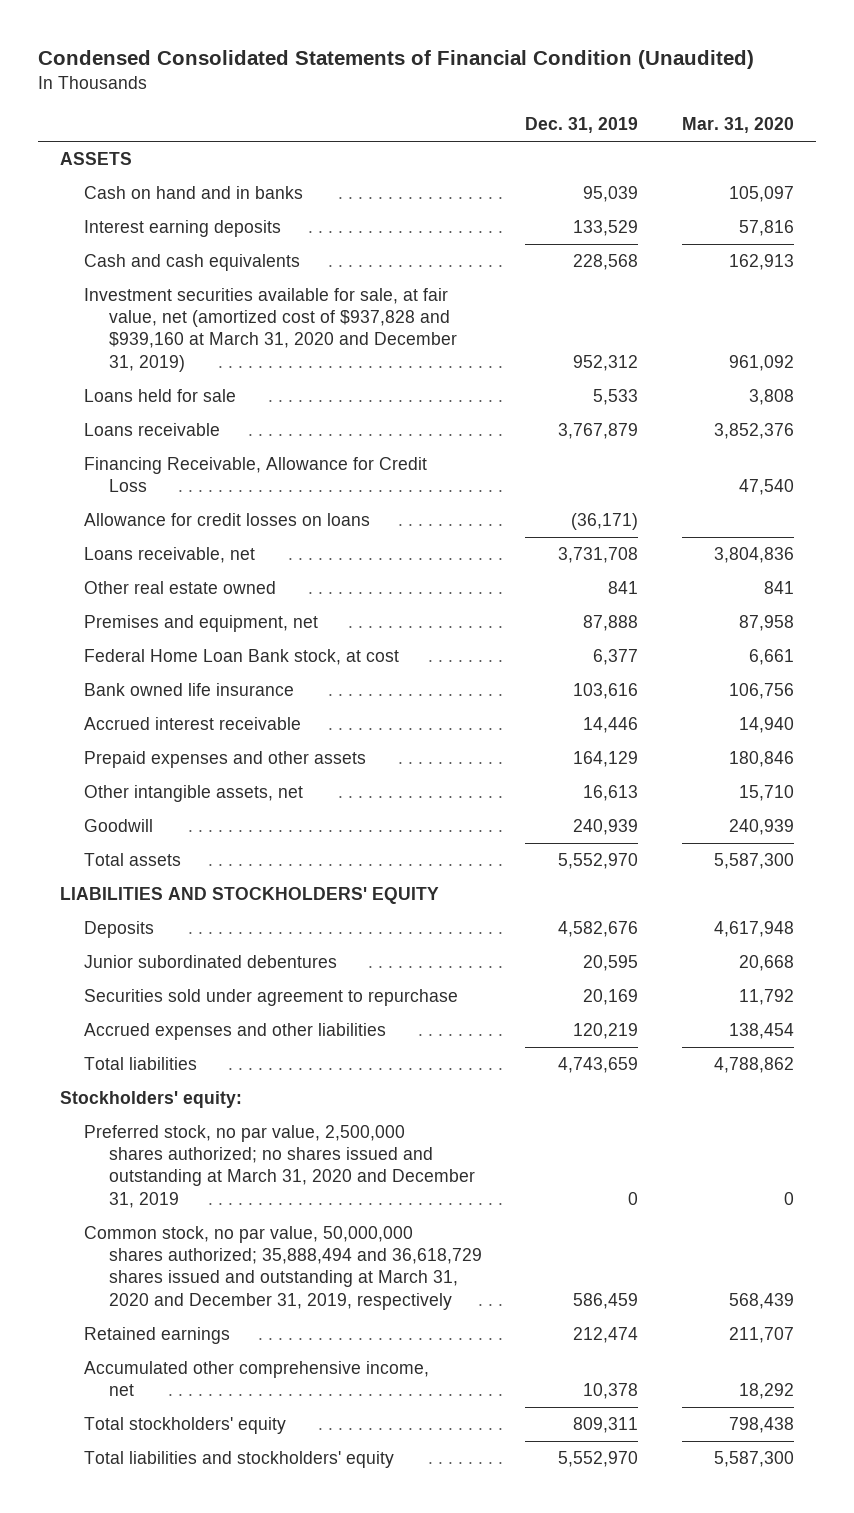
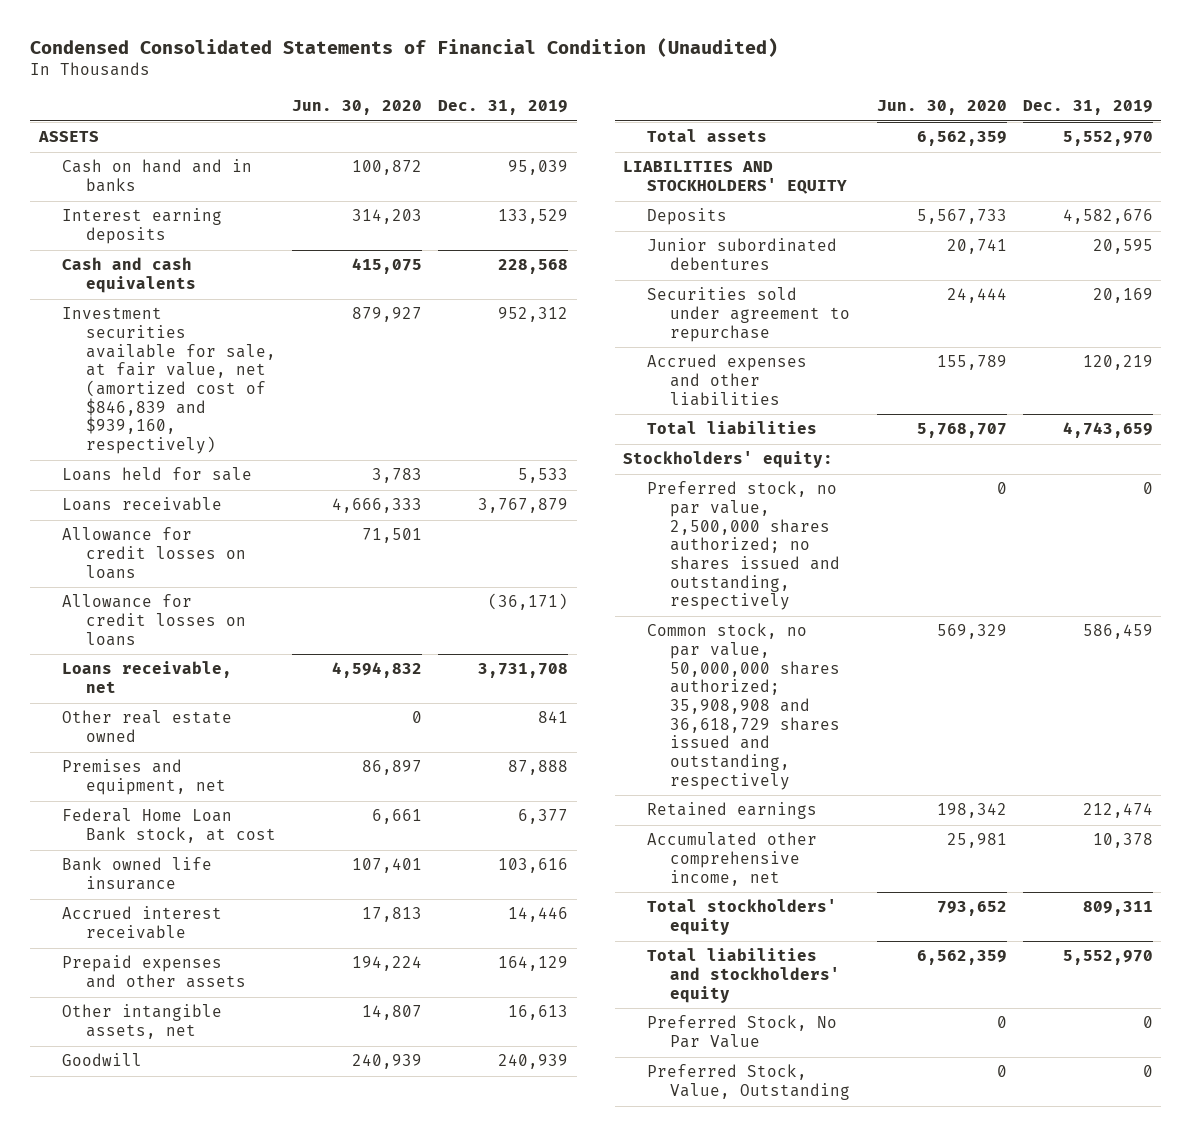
[682,117,795,134] Mar. 31, 2020 -> none
none -> [292,100,423,116] Jun. 30, 2020
[84,288,457,372] Investment securities available for sale, at fair value, net (amortized cost of $937,828 and $939,160 at March 31, 2020 and December 31, 2019) -> [62,307,276,455] Investment securities available for sale, at fair value, net (amortized cost of $846,839 and $939,160, respectively)
[84,457,428,493] Financing Receivable, Allowance for Credit Loss -> [62,527,246,579] Allowance for credit losses on loans
[84,1125,475,1208] Preferred stock, no par value, 2,500,000 shares authorized; no shares issued and outstanding at March 31, 2020 and December 31, 2019 -> [646,481,841,611] Preferred stock, no par value, 2,500,000 shares authorized; no shares issued and outstanding, respectively
[84,1226,482,1310] Common stock, no par value, 50,000,000 shares authorized; 35,888,494 and 36,618,729 shares issued and outstanding at March 31, 2020 and December 31, 2019, respectively -> [646,623,841,790] Common stock, no par value, 50,000,000 shares authorized; 35,908,908 and 36,618,729 shares issued and outstanding, respectively
none -> [646,1015,837,1049] Preferred Stock, No Par Value
none -> [646,1064,851,1101] Preferred Stock, Value, Outstanding

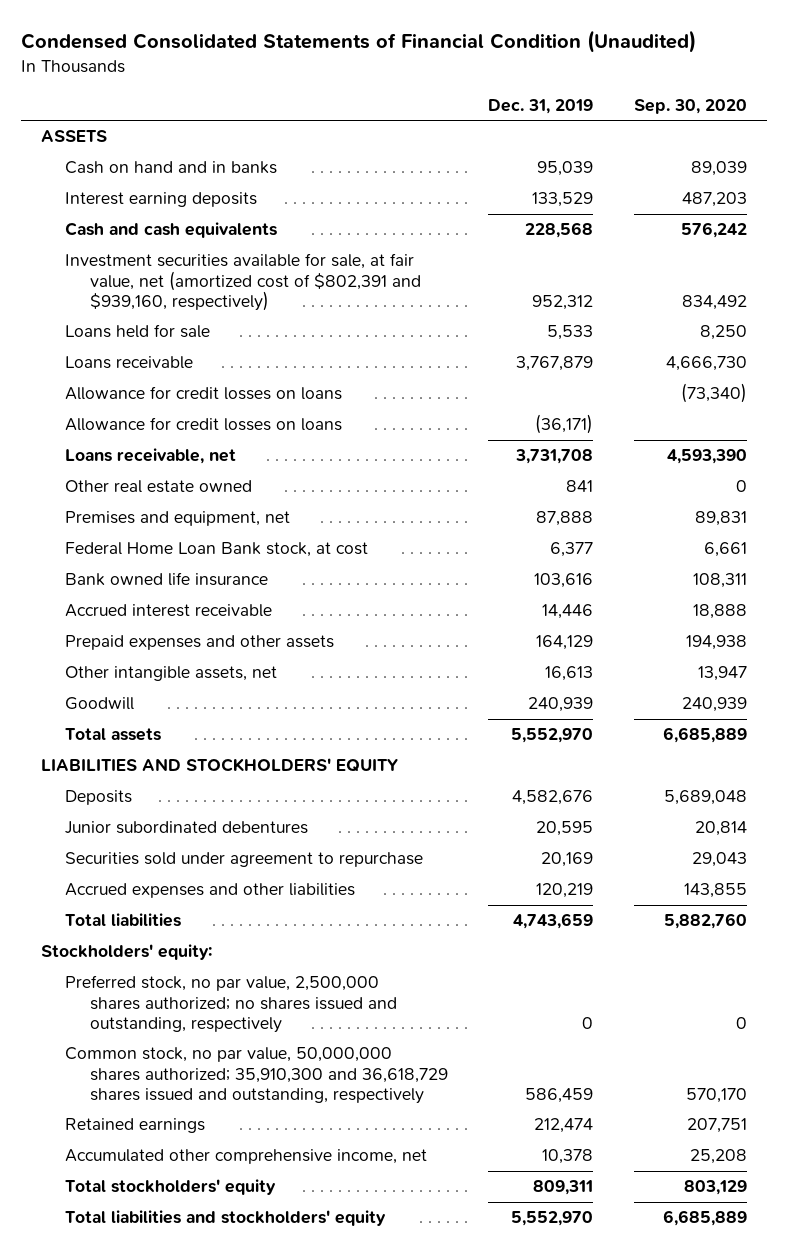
[292,100,423,116] Jun. 30, 2020 -> none
none -> [633,98,747,114] Sep. 30, 2020
[62,307,276,455] Investment securities available for sale, at fair value, net (amortized cost of $846,839 and $939,160, respectively) -> [65,253,421,311] Investment securities available for sale, at fair value, net (amortized cost of $802,391 and $939,160, respectively)
[646,623,841,790] Common stock, no par value, 50,000,000 shares authorized; 35,908,908 and 36,618,729 shares issued and outstanding, respectively -> [65,1047,448,1104] Common stock, no par value, 50,000,000 shares authorized; 35,910,300 and 36,618,729 shares issued and outstanding, respectively
[646,1015,837,1049] Preferred Stock, No Par Value -> none
[646,1064,851,1101] Preferred Stock, Value, Outstanding -> none

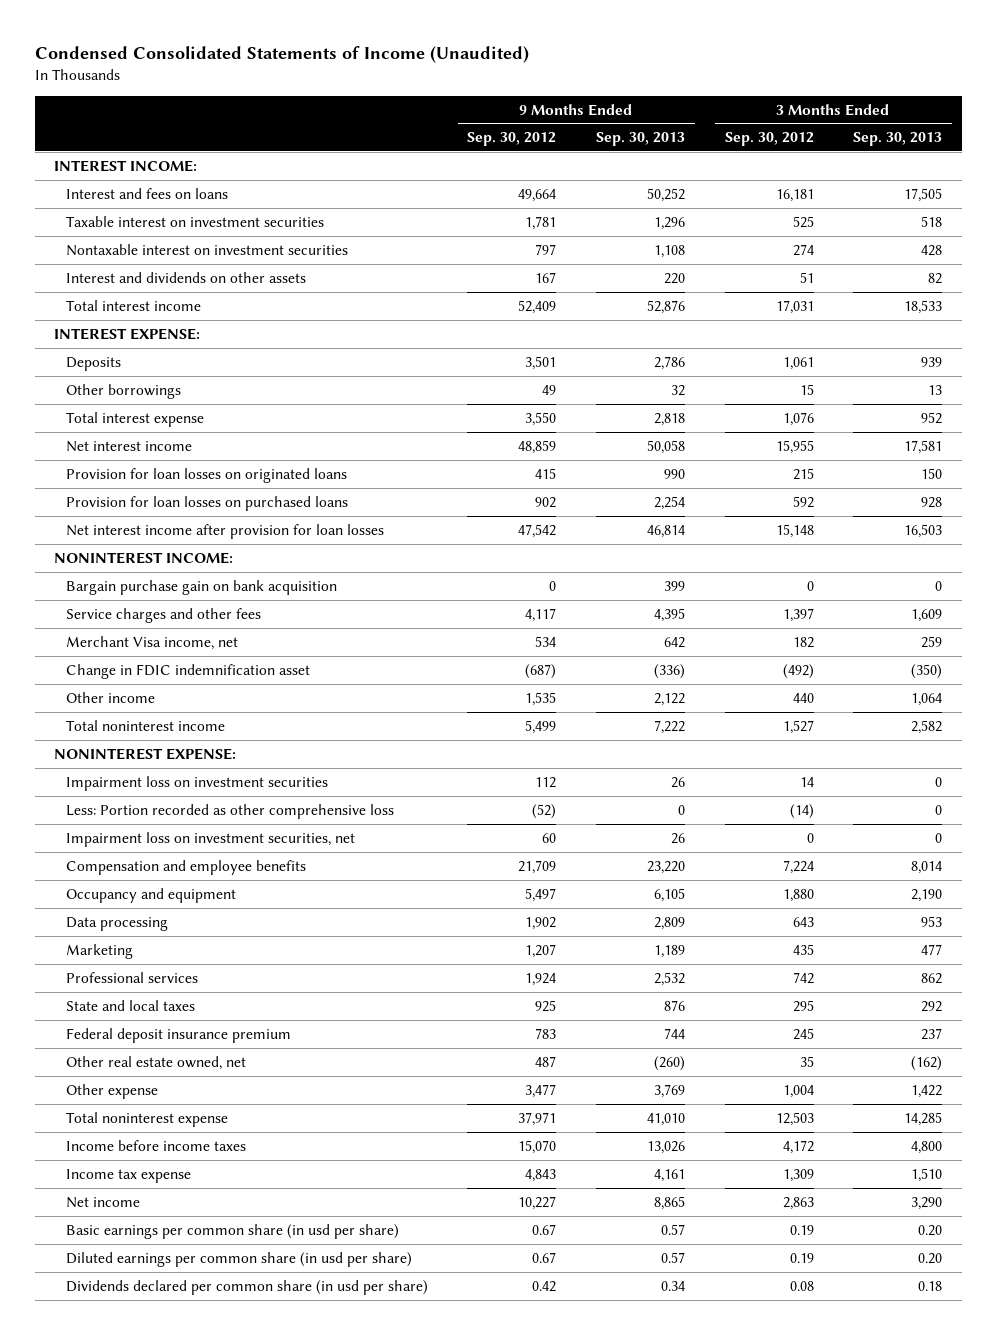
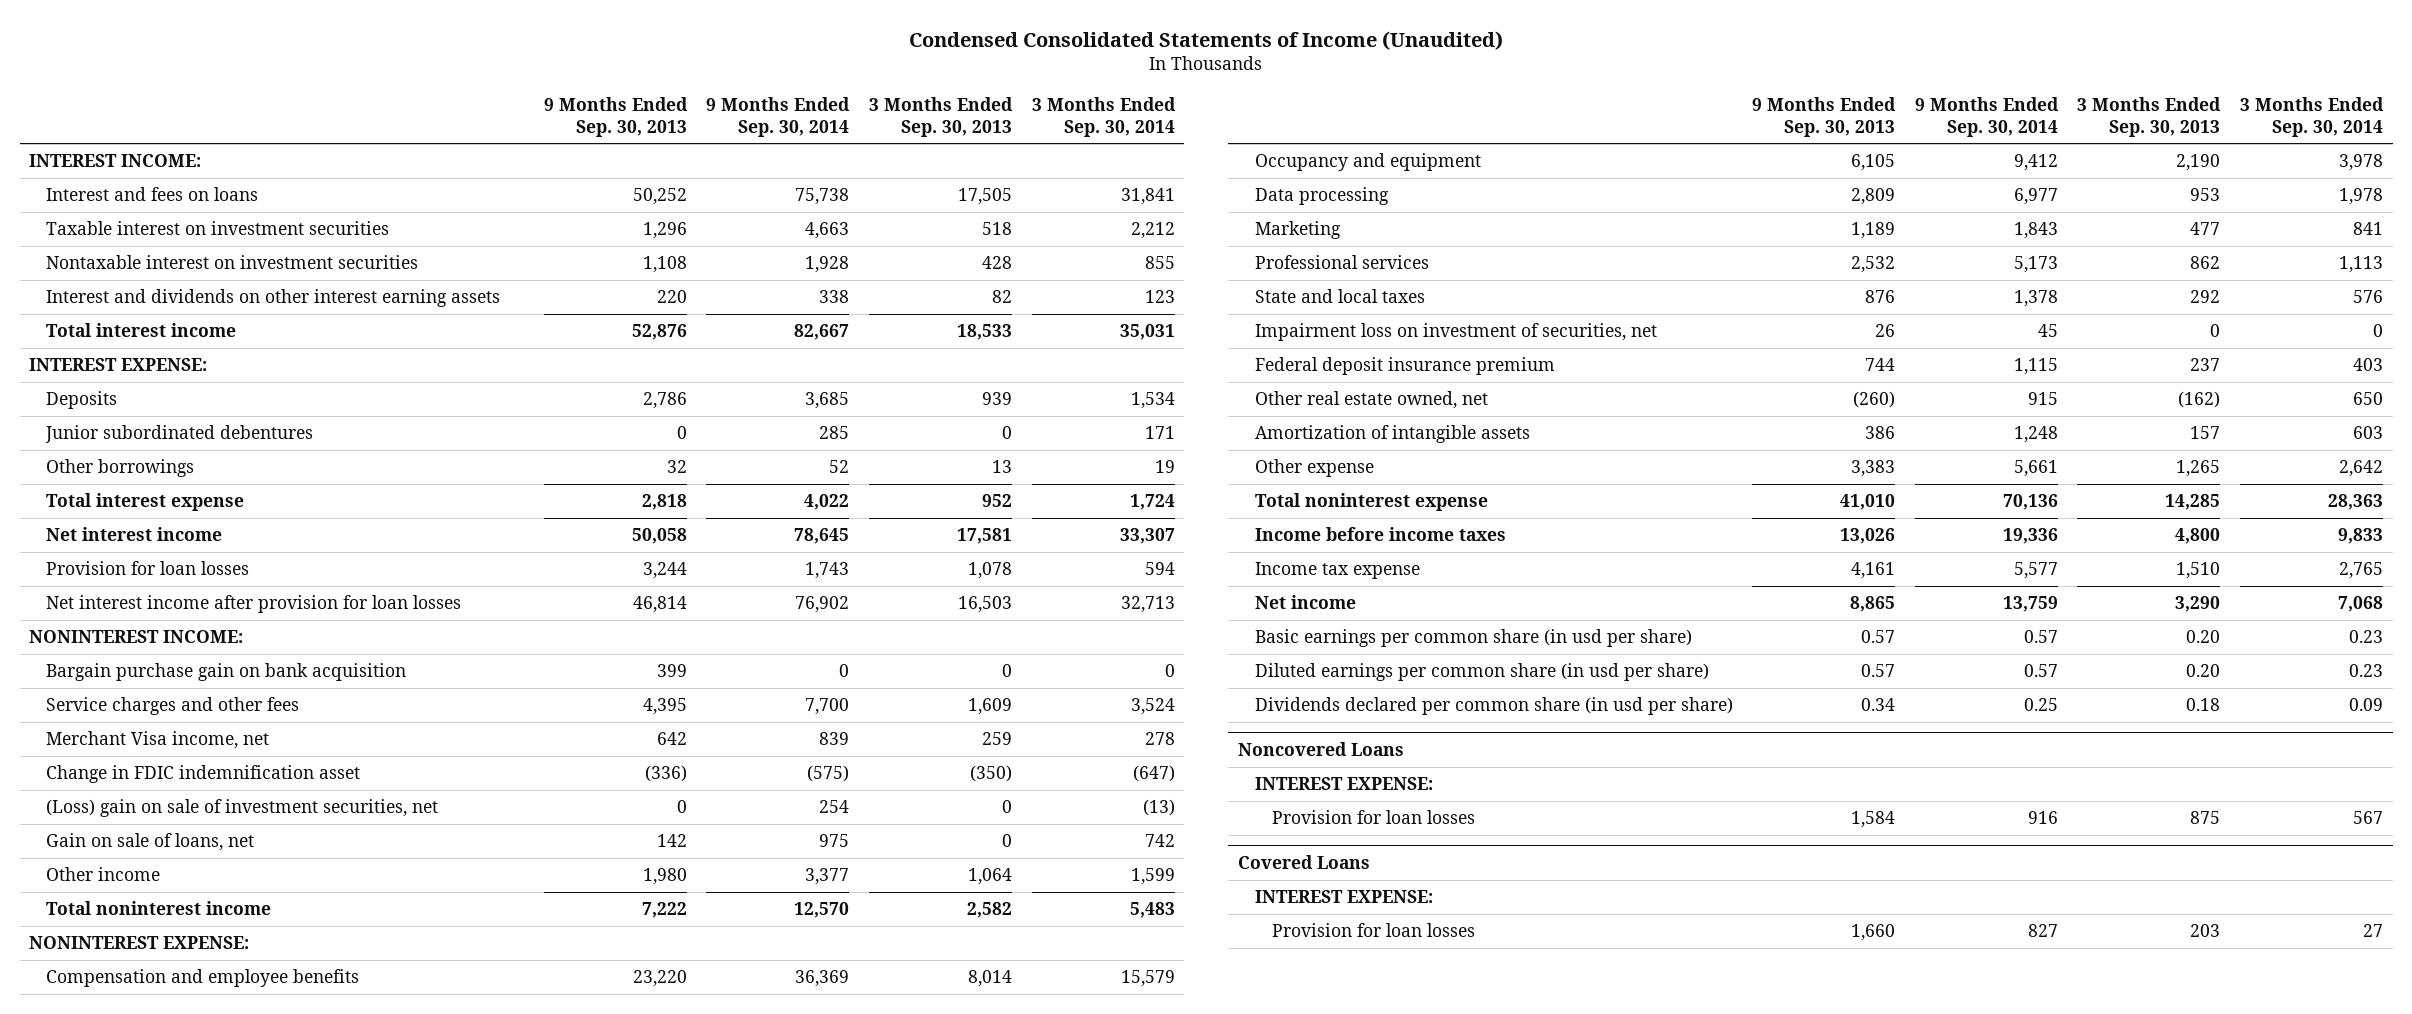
[467,132,557,147] Sep. 30, 2012 -> none
[724,132,814,147] Sep. 30, 2012 -> none
none -> [706,97,851,137] 9 Months Ended Sep. 30, 2014
none -> [1031,97,1176,137] 3 Months Ended Sep. 30, 2014
[65,271,306,283] Interest and dividends on other assets -> [46,289,501,308] Interest and dividends on other interest earning assets
none -> [45,425,314,444] Junior subordinated debentures
[65,495,348,511] Provision for loan losses on purchased loans -> none
[65,467,347,483] Provision for loan losses on originated loans -> [46,561,250,576] Provision for loan losses
[663,468,685,479] 990 -> [642,562,687,580] 3,244
[921,467,943,479] 150 -> [968,562,1013,580] 1,078
none -> [46,799,439,818] (Loss) gain on sale of investment securities, net
none -> [46,833,255,852] Gain on sale of loans, net
[653,692,685,706] 2,122 -> [642,868,687,886] 1,980
[65,775,328,791] Impairment loss on investment securities -> none
[65,803,394,819] Less: Portion recorded as other comprehensive loss -> none
[65,831,355,847] Impairment loss on investment securities, net -> none
none -> [1254,323,1657,342] Impairment loss on investment of securities, net
none -> [1254,425,1530,444] Amortization of intangible assets
[653,1083,685,1098] 3,769 -> [1851,460,1896,478] 3,383
[911,1084,943,1098] 1,422 -> [2176,460,2221,478] 1,265
none -> [1237,742,1404,757] Noncovered Loans
none -> [1254,777,1433,791] INTEREST EXPENSE:
none -> [1271,810,1475,825] Provision for loan losses
none -> [1237,855,1370,870] Covered Loans
none -> [1254,890,1433,904] INTEREST EXPENSE:
none -> [1271,923,1475,938] Provision for loan losses

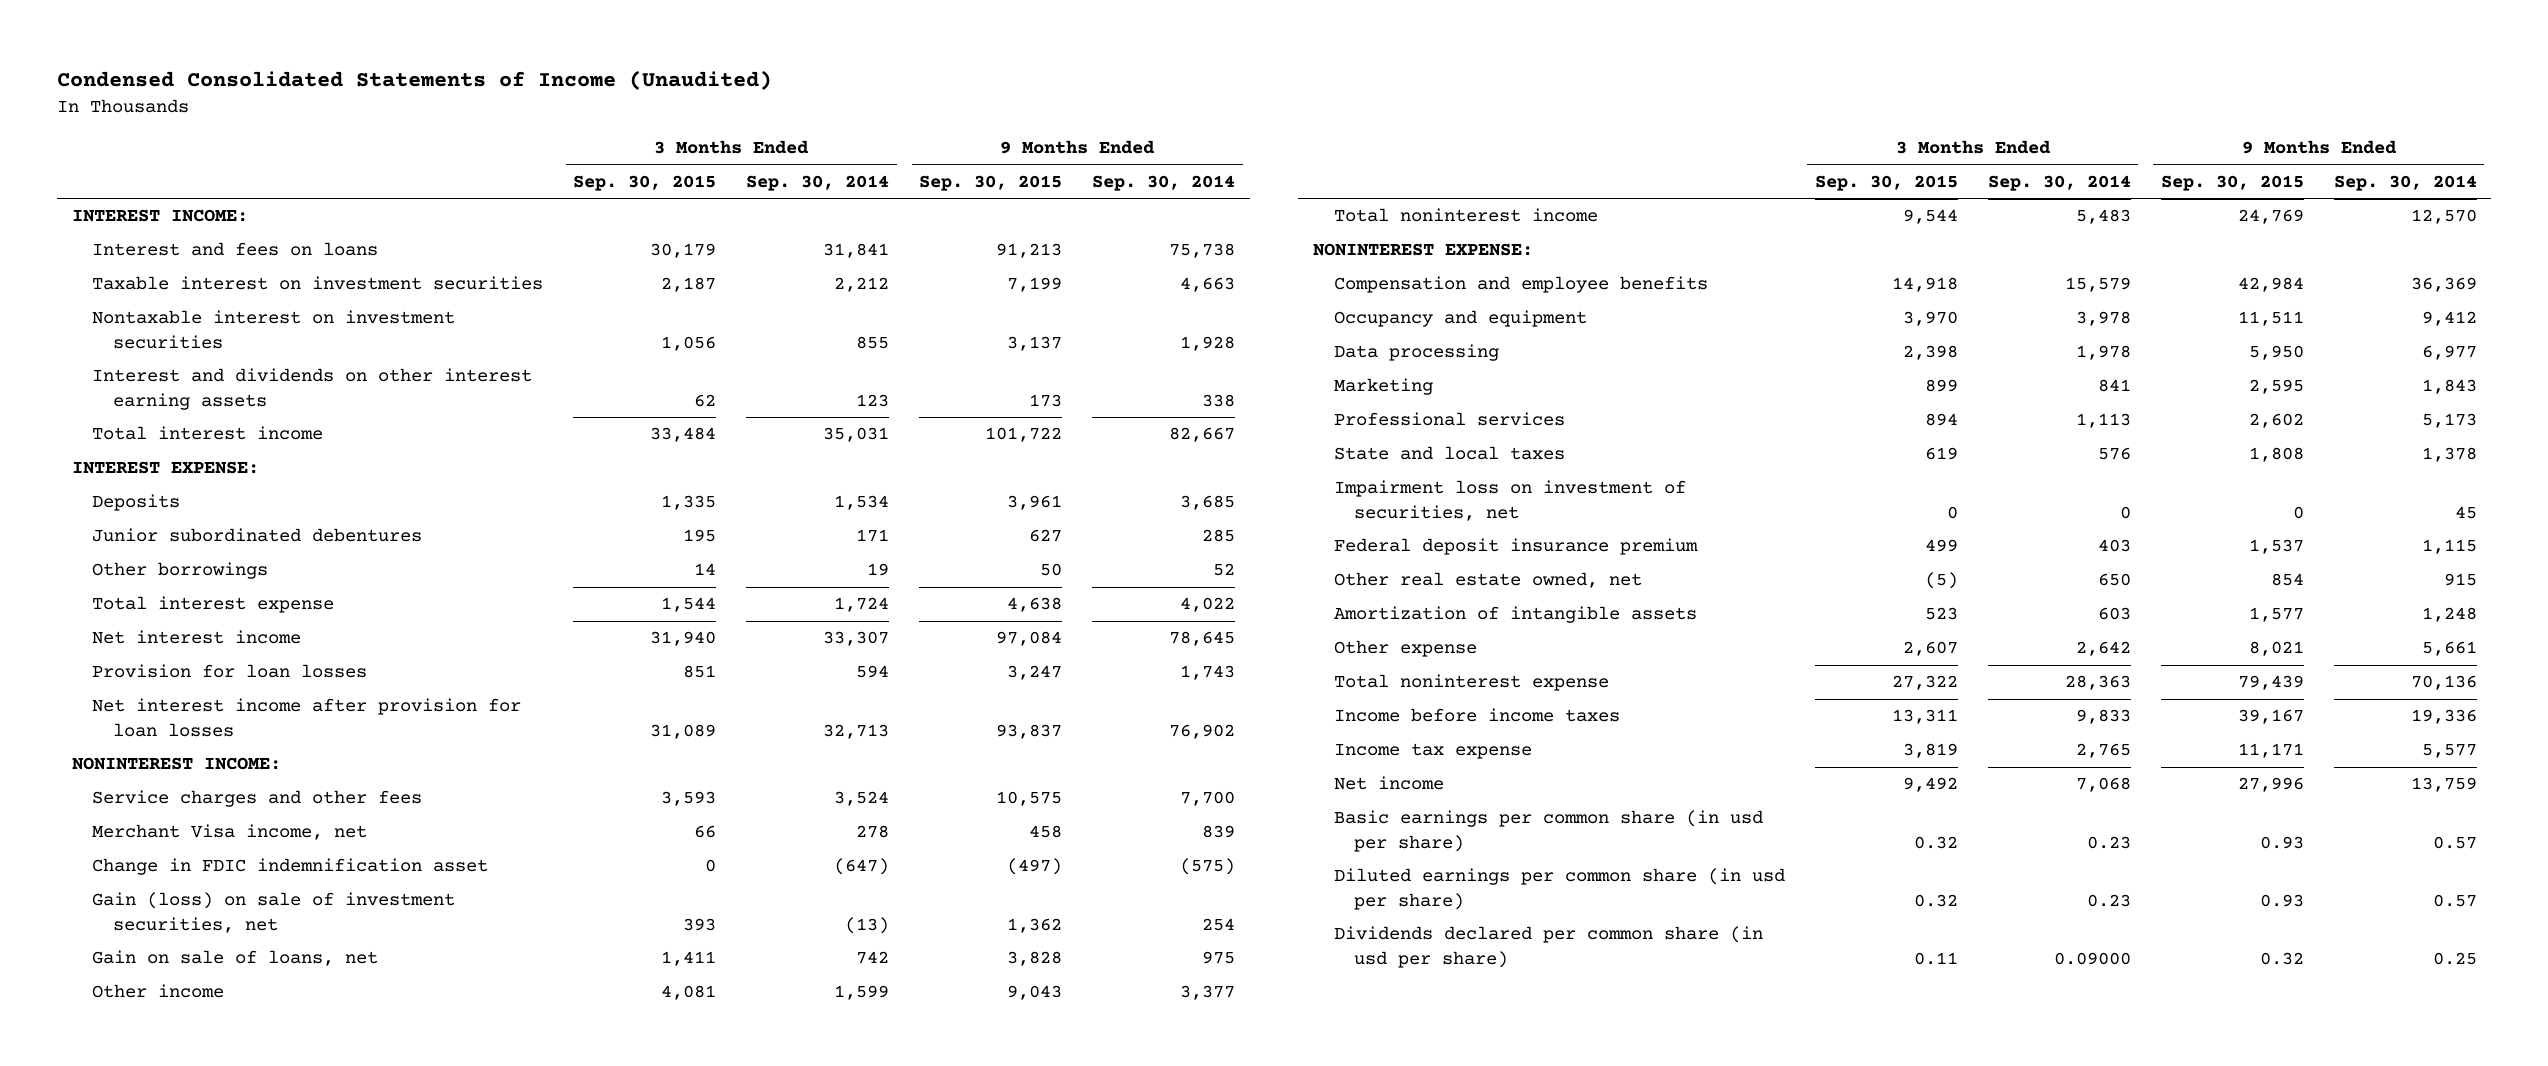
[543,97,688,137] 9 Months Ended Sep. 30, 2013 -> none
[869,97,1014,137] 3 Months Ended Sep. 30, 2013 -> none
none -> [573,175,717,192] Sep. 30, 2015
none -> [919,175,1063,192] Sep. 30, 2015
[46,663,407,682] Bargain purchase gain on bank acquisition -> none
[46,799,439,818] (Loss) gain on sale of investment securities, net -> [92,892,456,933] Gain (loss) on sale of investment securities, net
[1237,742,1404,757] Noncovered Loans -> none
[1254,777,1433,791] INTEREST EXPENSE: -> none
[1271,810,1475,825] Provision for loan losses -> none
[1237,855,1370,870] Covered Loans -> none
[1254,890,1433,904] INTEREST EXPENSE: -> none
[1271,923,1475,938] Provision for loan losses -> none
[2349,698,2384,712] 0.09 -> [2053,951,2131,965] 0.09000

